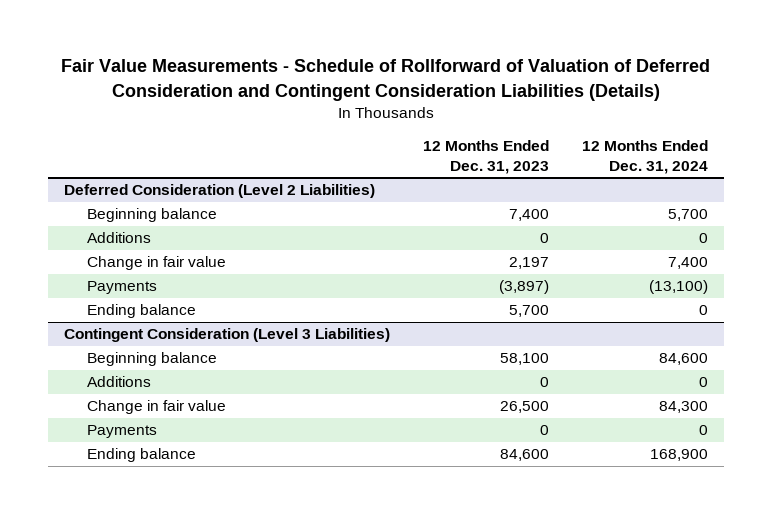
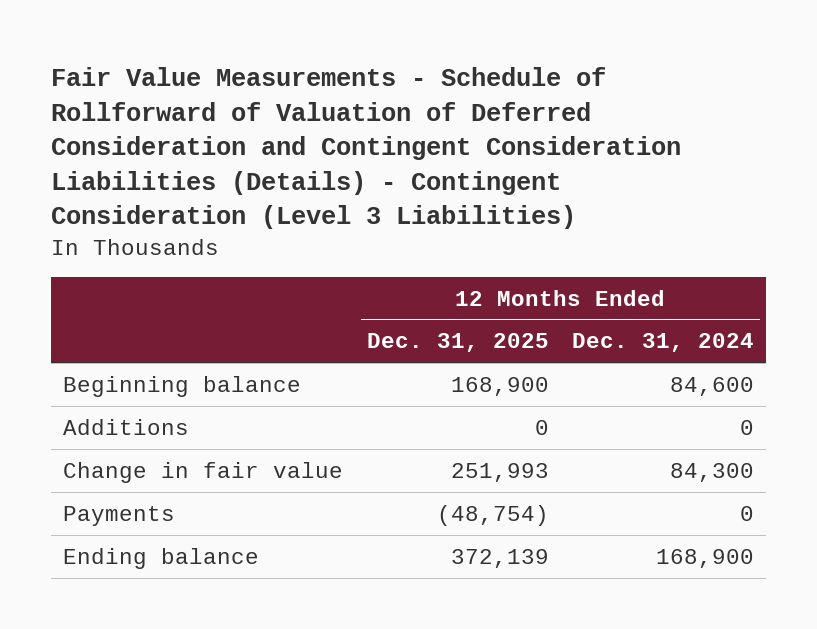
[61,59,711,101] Fair Value Measurements - Schedule of Rollforward of Valuation of Deferred Consideration and Contingent Consideration Liabilities (Details) -> [51,67,682,230] Fair Value Measurements - Schedule of Rollforward of Valuation of Deferred Consideration and Contingent Consideration Liabilities (Details) - Contingent Consideration (Level 3 Liabilities)
[423,139,550,174] 12 Months Ended Dec. 31, 2023 -> none
none -> [366,333,549,353] Dec. 31, 2025
[64,184,376,199] Deferred Consideration (Level 2 Liabilities) -> none
[86,208,217,223] Beginning balance -> none
[86,232,151,244] Additions -> none
[86,256,226,271] Change in fair value -> none
[86,281,157,295] Payments -> none
[86,304,196,319] Ending balance -> none
[64,328,391,343] Contingent Consideration (Level 3 Liabilities) -> none

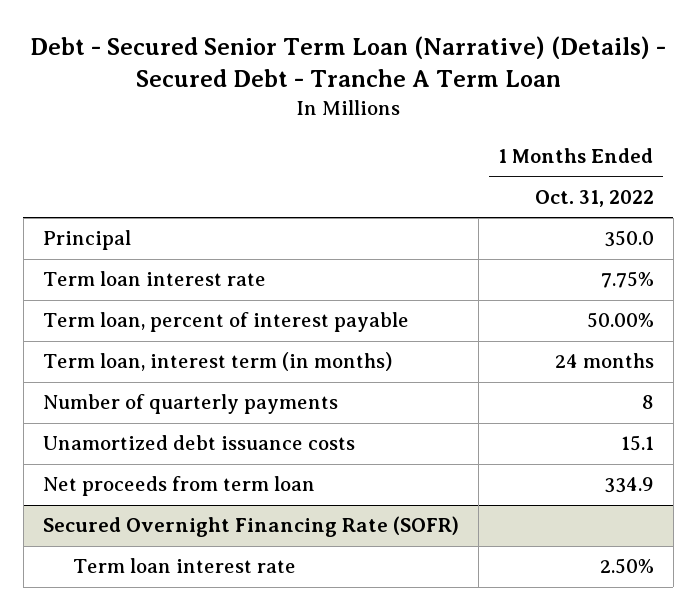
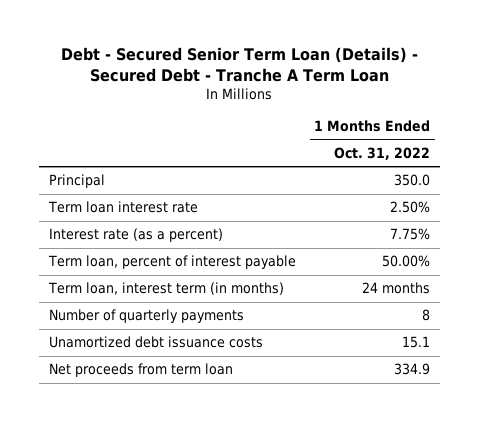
[30,36,667,88] Debt - Secured Senior Term Loan (Narrative) (Details) - Secured Debt - Tranche A Term Loan -> [61,46,419,82] Debt - Secured Senior Term Loan (Details) - Secured Debt - Tranche A Term Loan
[600,271,654,289] 7.75% -> [390,201,431,214] 2.50%
none -> [48,228,223,243] Interest rate (as a percent)
[42,516,459,538] Secured Overnight Financing Rate (SOFR) -> none
[73,558,297,574] Term loan interest rate -> none

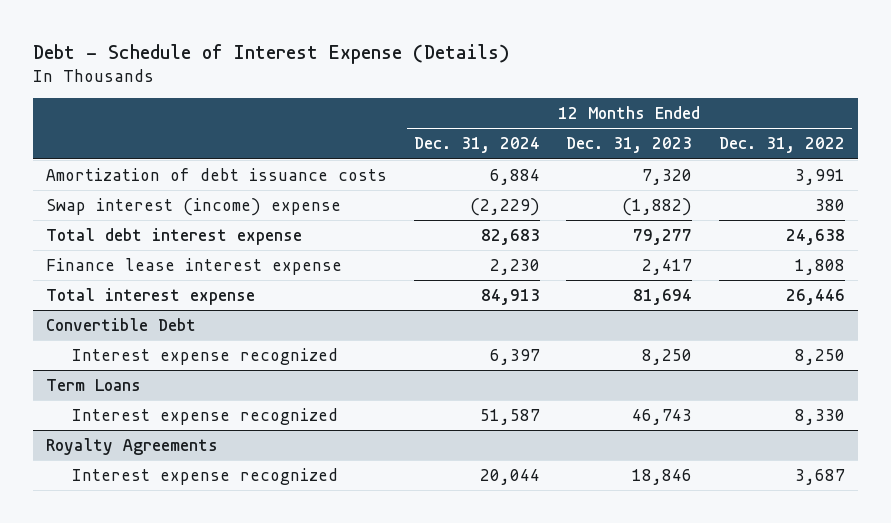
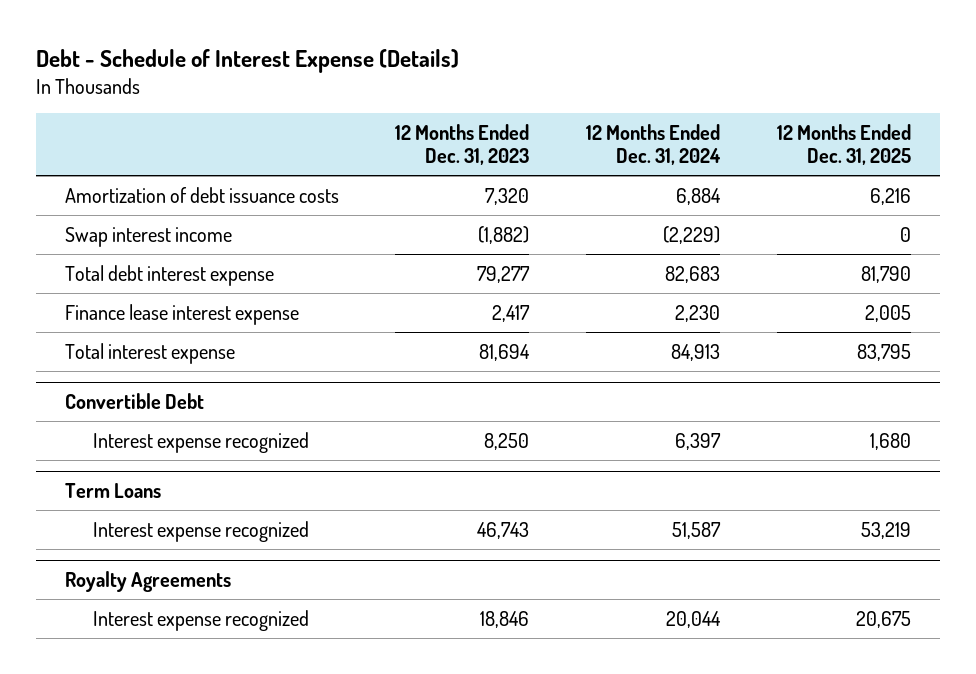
[718,137,845,154] Dec. 31, 2022 -> none
none -> [777,123,912,166] 12 Months Ended Dec. 31, 2025
[45,197,341,216] Swap interest (income) expense -> [64,226,232,247] Swap interest income

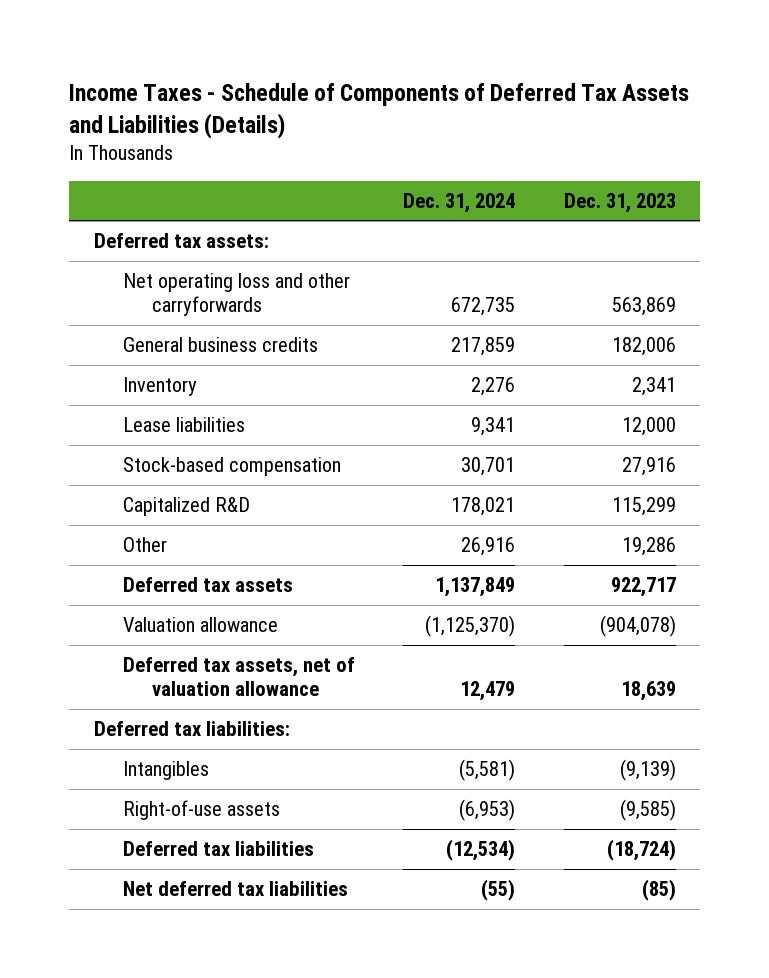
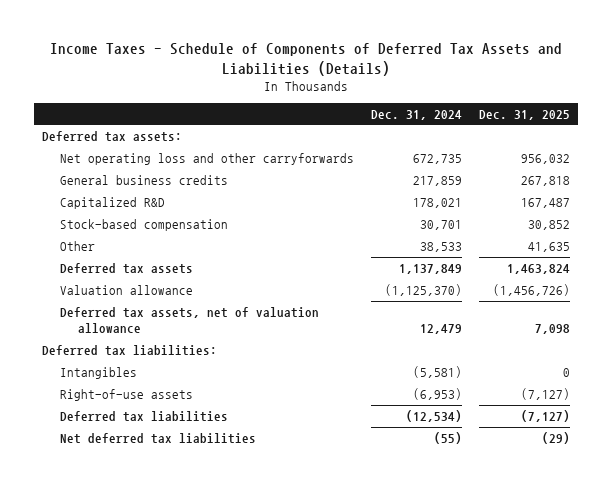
[563,192,676,213] Dec. 31, 2023 -> none
none -> [478,109,570,120] Dec. 31, 2025
[122,377,197,397] Inventory -> none
[122,417,245,433] Lease liabilities -> none
[122,457,341,477] Stock-based compensation -> [59,218,228,231] Stock-based compensation
[461,537,516,557] 26,916 -> [419,241,462,252] 38,533

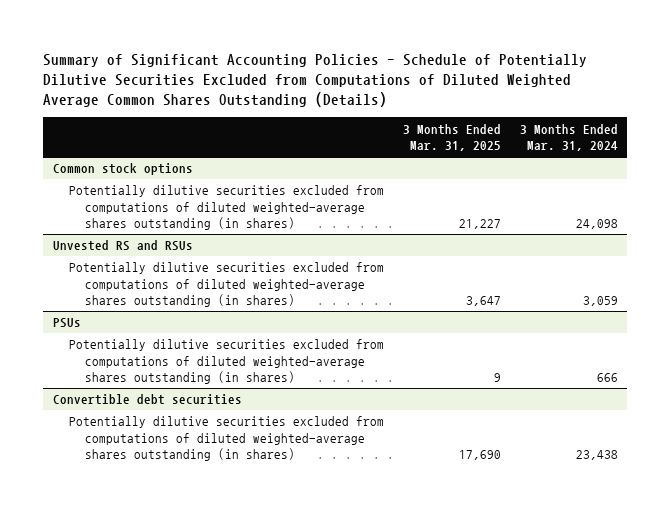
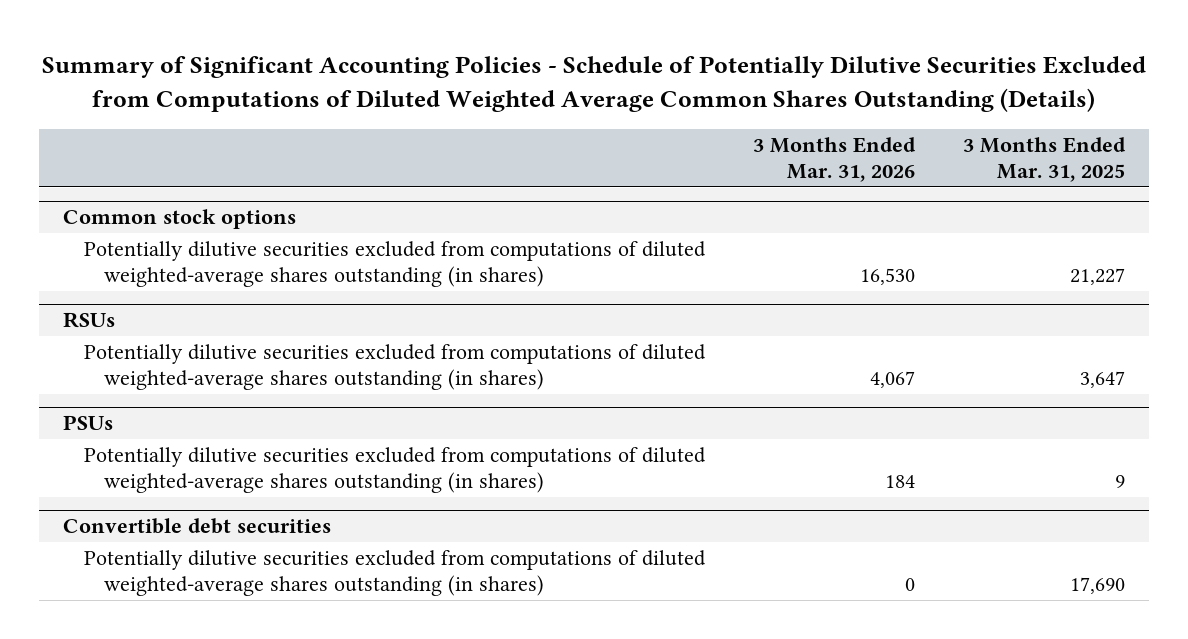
[519,123,618,152] 3 Months Ended Mar. 31, 2024 -> none
none -> [752,136,916,182] 3 Months Ended Mar. 31, 2026
[52,240,193,252] Unvested RS and RSUs -> [63,312,116,329] RSUs

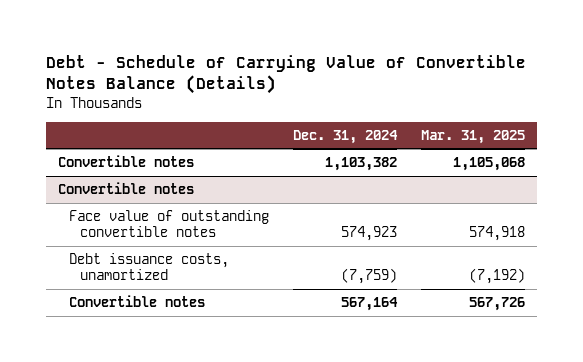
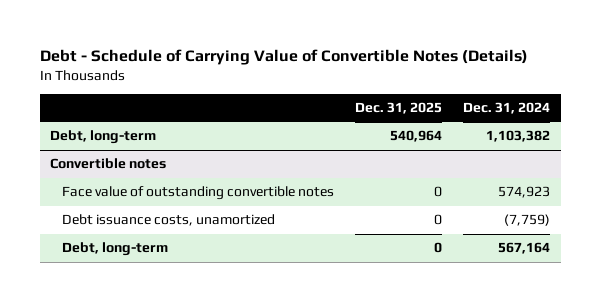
[46,54,527,95] Debt - Schedule of Carrying Value of Convertible Notes Balance (Details) -> [39,49,528,66] Debt - Schedule of Carrying Value of Convertible Notes (Details)
[420,129,525,144] Mar. 31, 2025 -> none
none -> [355,102,443,115] Dec. 31, 2025
[58,155,195,168] Convertible notes -> [50,130,157,145] Debt, long-term
[69,295,206,308] Convertible notes -> [62,242,169,257] Debt, long-term

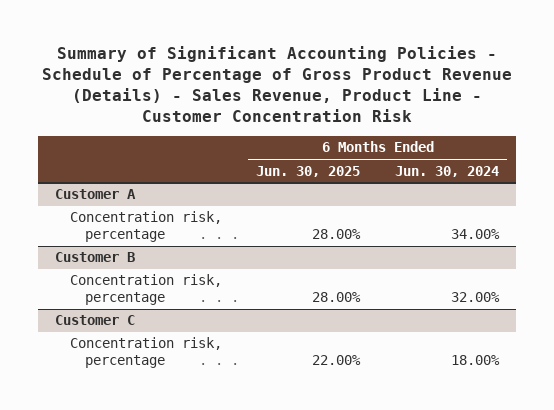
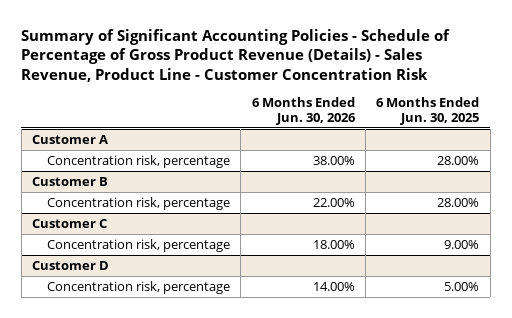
[394,165,499,177] Jun. 30, 2024 -> none
none -> [251,97,356,125] 6 Months Ended Jun. 30, 2026
[312,355,362,366] 22.00% -> [444,240,480,250] 9.00%
none -> [32,261,110,271] Customer D
none -> [46,281,230,295] Concentration risk, percentage

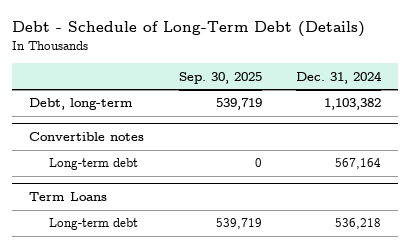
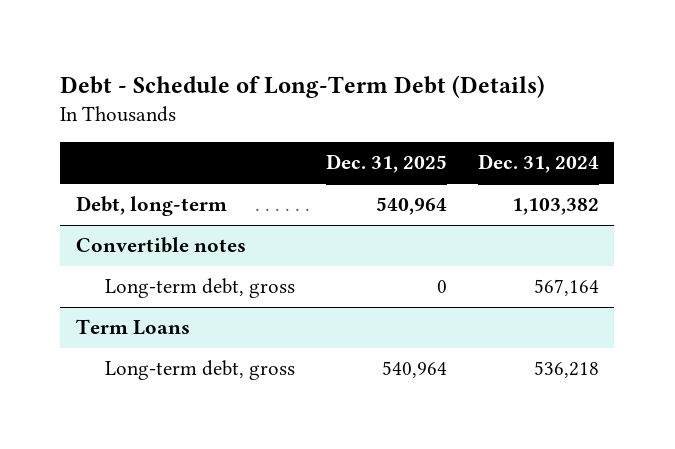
[178,71,262,84] Sep. 30, 2025 -> none
none -> [325,154,447,174] Dec. 31, 2025
[49,158,139,171] Long-term debt -> [104,278,295,299] Long-term debt, gross
[49,218,139,231] Long-term debt -> [104,360,295,381] Long-term debt, gross

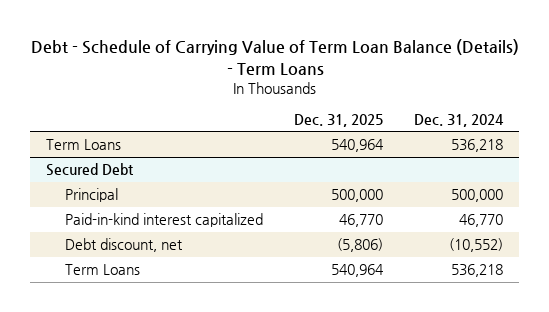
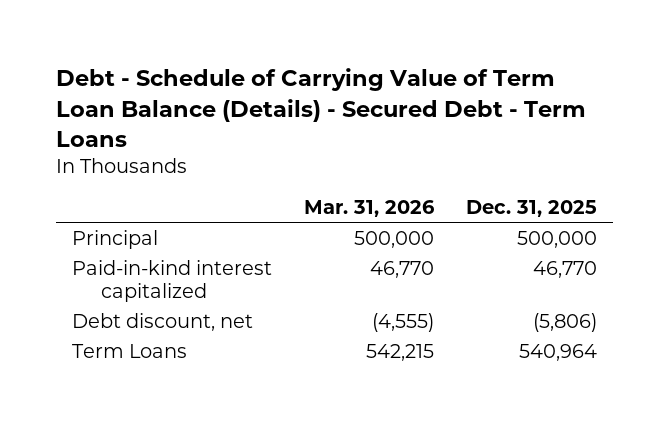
[30,38,519,75] Debt - Schedule of Carrying Value of Term Loan Balance (Details) - Term Loans -> [56,68,587,147] Debt - Schedule of Carrying Value of Term Loan Balance (Details) - Secured Debt - Term Loans
[414,113,505,127] Dec. 31, 2024 -> none
none -> [304,200,436,218] Mar. 31, 2026
[45,139,121,151] Term Loans -> none
[45,163,134,177] Secured Debt -> none

